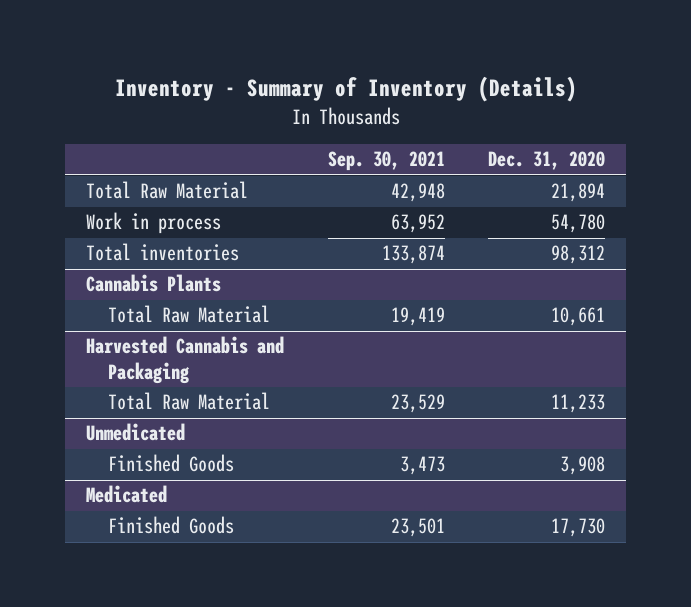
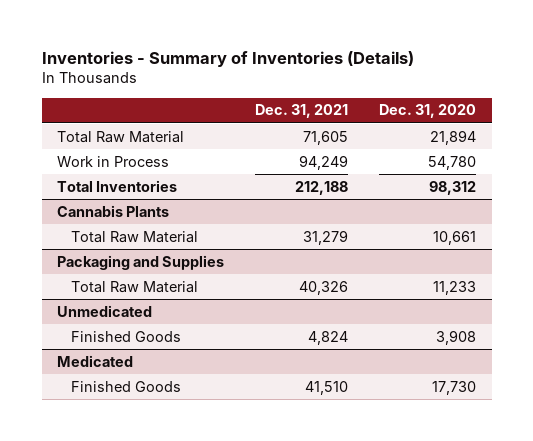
[114,76,577,103] Inventory - Summary of Inventory (Details) -> [41,50,414,67] Inventories - Summary of Inventories (Details)
[327,151,445,172] Sep. 30, 2021 -> none
none -> [255,104,349,119] Dec. 31, 2021
[86,212,222,235] Work in process -> [57,155,170,167] Work in Process
[86,243,240,262] Total inventories -> [57,179,178,192] Total Inventories
[86,336,285,384] Harvested Cannabis and Packaging -> none
none -> [57,254,225,270] Packaging and Supplies

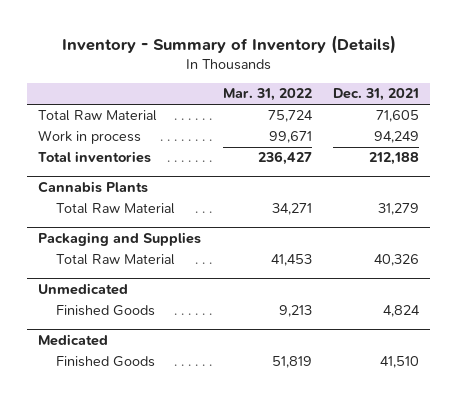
[41,50,414,67] Inventories - Summary of Inventories (Details) -> [61,34,396,54] Inventory - Summary of Inventory (Details)
[379,104,477,119] Dec. 31, 2020 -> none
none -> [222,88,312,102] Mar. 31, 2022
[57,155,170,167] Work in Process -> [38,130,142,145] Work in process
[57,179,178,192] Total Inventories -> [38,151,152,164] Total inventories

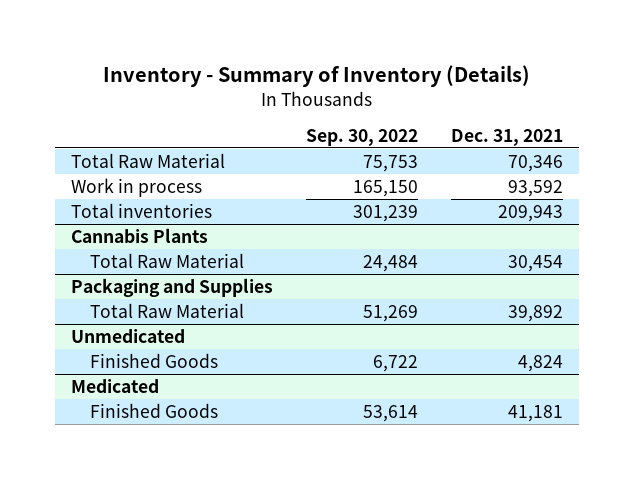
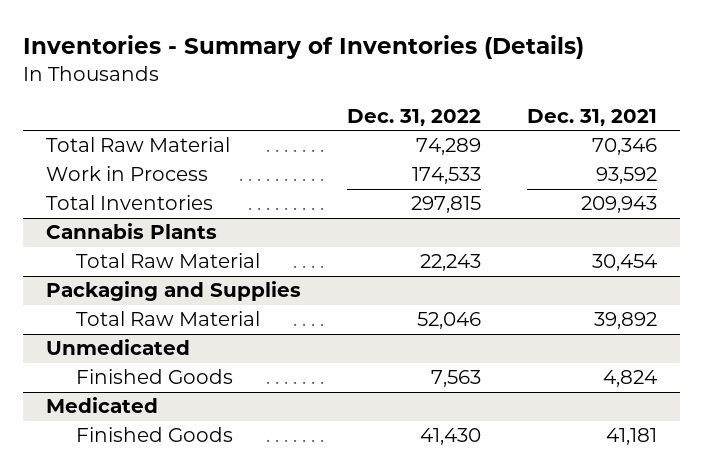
[102,65,530,88] Inventory - Summary of Inventory (Details) -> [22,35,584,60] Inventories - Summary of Inventories (Details)
[305,128,418,146] Sep. 30, 2022 -> none
none -> [346,108,481,126] Dec. 31, 2022
[71,177,203,197] Work in process -> [45,166,208,182] Work in Process
[71,202,213,218] Total inventories -> [45,195,213,211] Total Inventories

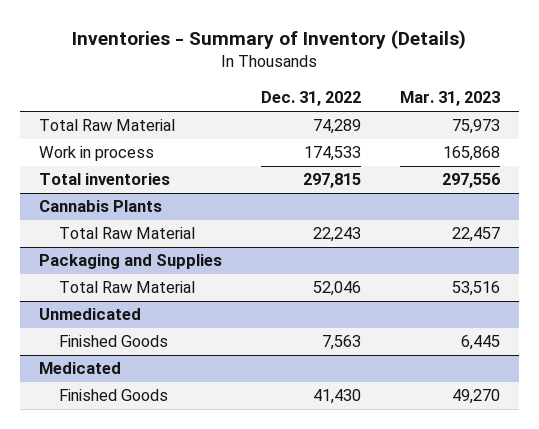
[22,35,584,60] Inventories - Summary of Inventories (Details) -> [72,30,467,50] Inventories - Summary of Inventory (Details)
[526,108,657,126] Dec. 31, 2021 -> none
none -> [399,91,500,107] Mar. 31, 2023
[45,166,208,182] Work in Process -> [39,146,155,162] Work in process
[45,195,213,211] Total Inventories -> [39,173,171,186] Total inventories

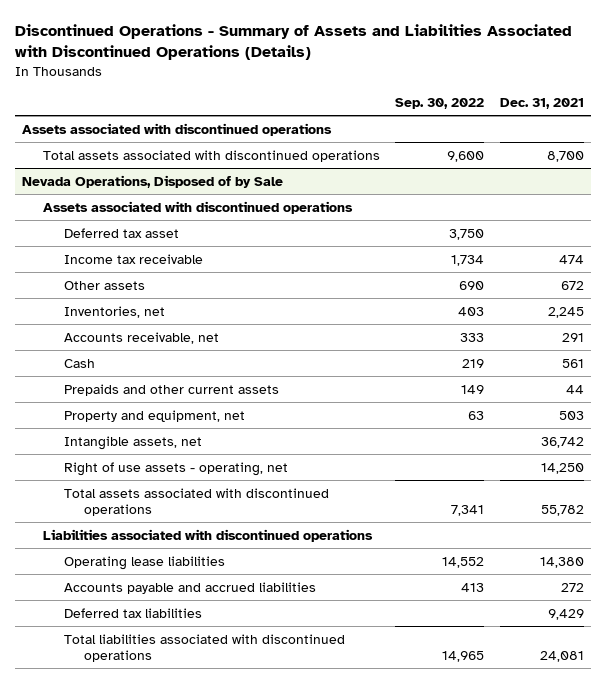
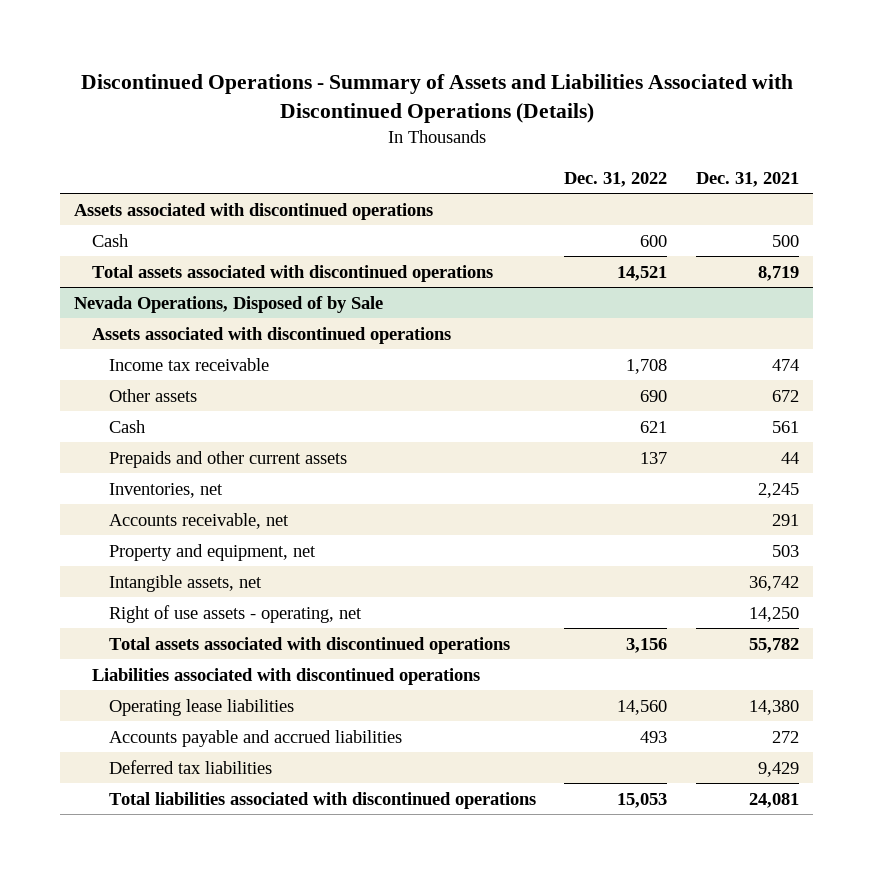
[395,98,485,110] Sep. 30, 2022 -> none
none -> [564,171,668,187] Dec. 31, 2022
none -> [91,233,128,247] Cash
[546,150,584,162] 8,700 -> [758,265,800,281] 8,719
[63,227,179,238] Deferred tax asset -> none
[63,305,165,318] Inventories, net -> [108,482,223,498] Inventories, net
[63,331,219,344] Accounts receivable, net -> [108,512,289,529] Accounts receivable, net

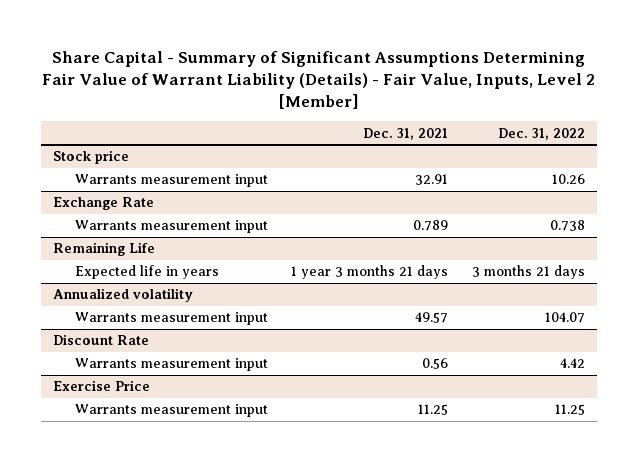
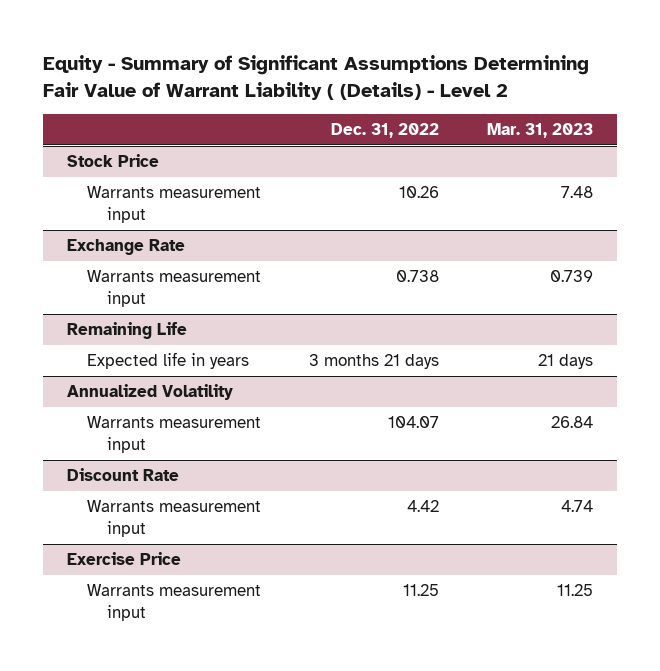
[41,50,595,109] Share Capital - Summary of Significant Assumptions Determining Fair Value of Warrant Liability (Details) - Fair Value, Inputs, Level 2 [Member] -> [43,54,590,100] Equity - Summary of Significant Assumptions Determining Fair Value of Warrant Liability ( (Details) - Level 2
[363,127,449,140] Dec. 31, 2021 -> none
none -> [487,123,594,139] Mar. 31, 2023
[52,150,129,165] Stock price -> [67,154,160,168] Stock Price
[52,288,193,303] Annualized volatility -> [67,384,234,401] Annualized Volatility

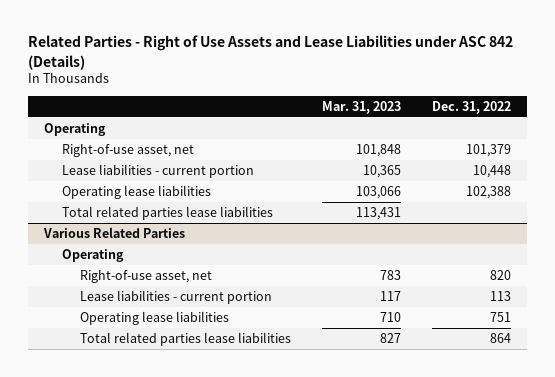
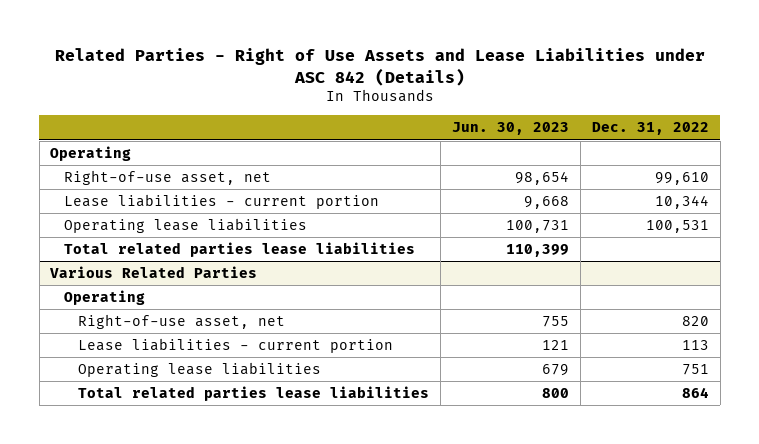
[322,100,402,114] Mar. 31, 2023 -> none
none -> [452,122,570,136] Jun. 30, 2023
[466,144,512,158] 101,379 -> [654,172,709,186] 99,610
[473,165,512,179] 10,448 -> [654,195,709,210] 10,344
[466,186,512,200] 102,388 -> [645,220,709,234] 100,531

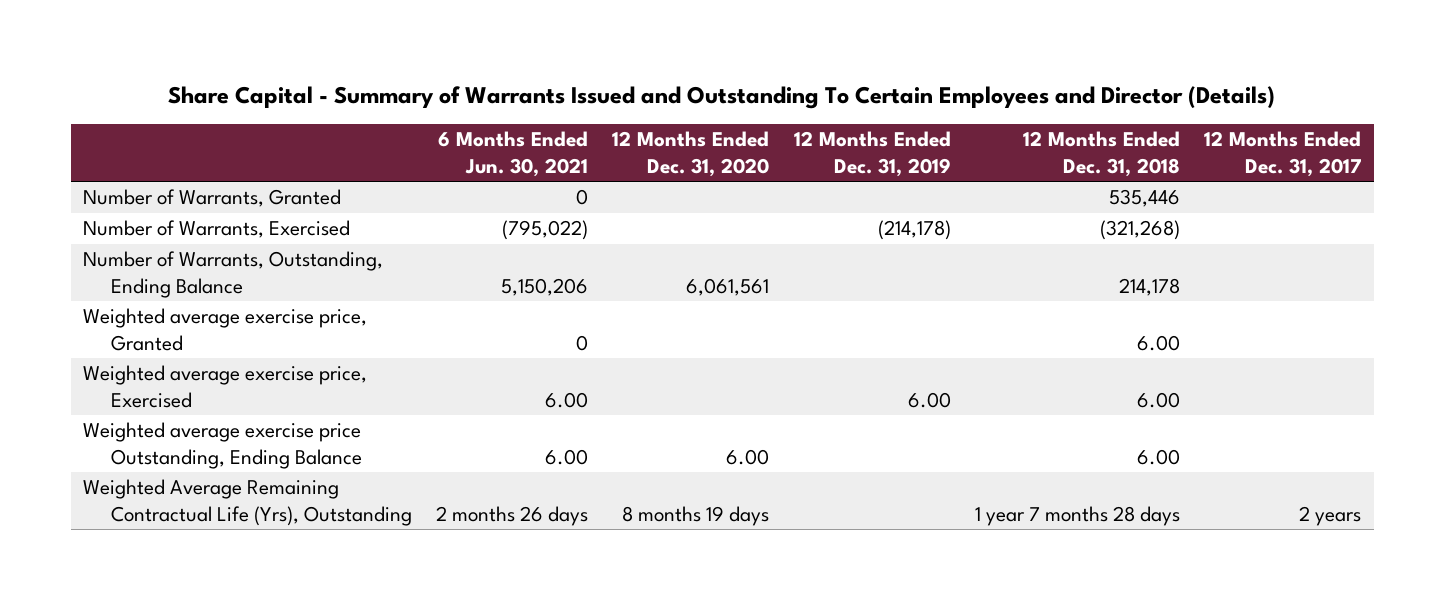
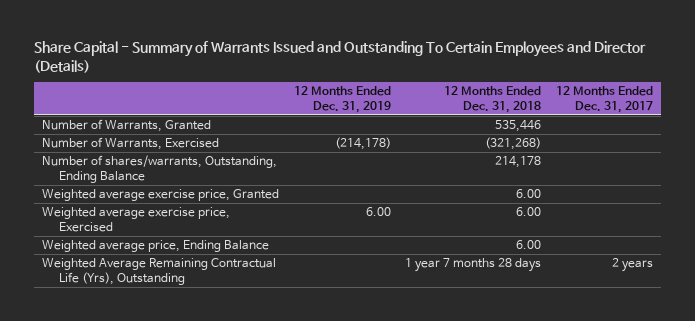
[437,131,588,177] 6 Months Ended Jun. 30, 2021 -> none
[612,131,770,177] 12 Months Ended Dec. 31, 2020 -> none
[83,251,384,298] Number of Warrants, Outstanding, Ending Balance -> [41,155,277,183] Number of shares/warrants, Outstanding, Ending Balance
[83,422,362,469] Weighted average exercise price Outstanding, Ending Balance -> [41,240,269,253] Weighted average price, Ending Balance

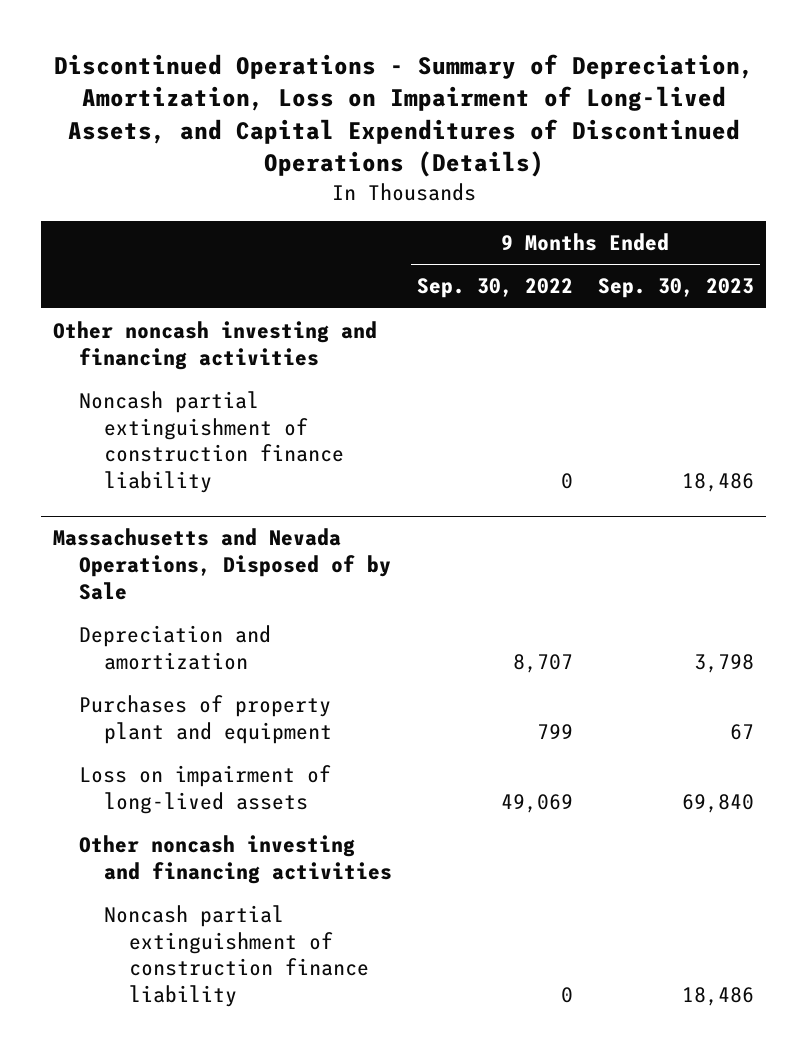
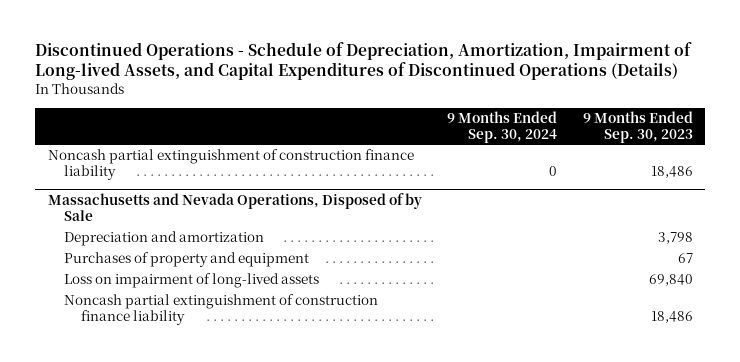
[53,53,754,178] Discontinued Operations - Summary of Depreciation, Amortization, Loss on Impairment of Long-lived Assets, and Capital Expenditures of Discontinued Operations (Details) -> [34,41,692,81] Discontinued Operations - Schedule of Depreciation, Amortization, Impairment of Long-lived Assets, and Capital Expenditures of Discontinued Operations (Details)
[416,278,573,299] Sep. 30, 2022 -> none
none -> [447,110,558,143] 9 Months Ended Sep. 30, 2024
[53,321,378,370] Other noncash investing and financing activities -> none
[78,695,332,744] Purchases of property plant and equipment -> [64,252,310,268] Purchases of property and equipment
[78,835,392,884] Other noncash investing and financing activities -> none

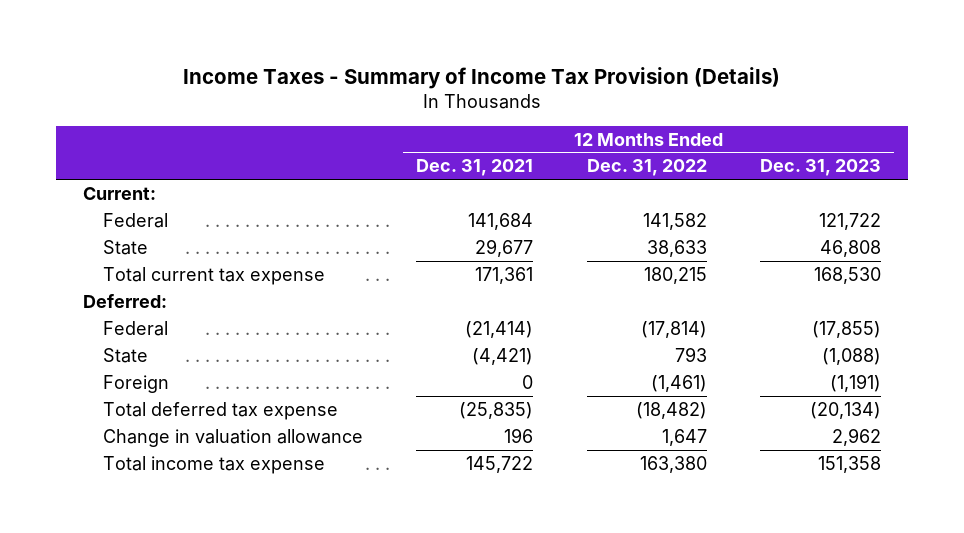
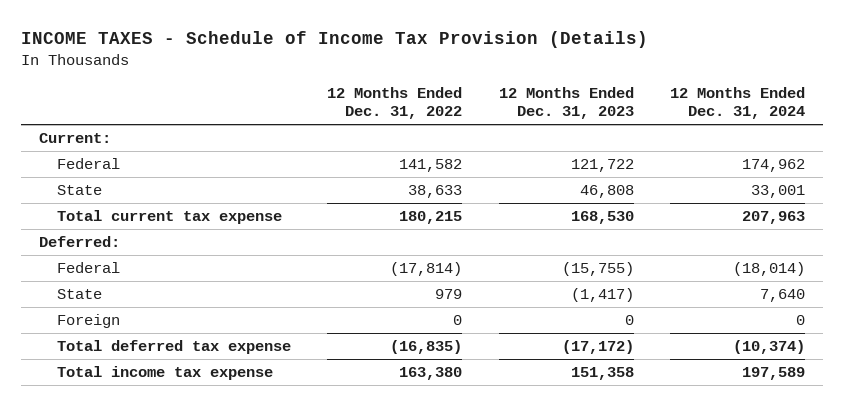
[183,67,781,90] Income Taxes - Summary of Income Tax Provision (Details) -> [20,31,648,49] INCOME TAXES - Schedule of Income Tax Provision (Details)
[416,159,534,177] Dec. 31, 2021 -> none
none -> [669,87,805,120] 12 Months Ended Dec. 31, 2024
[103,428,364,447] Change in valuation allowance -> none
[812,320,882,338] (17,855) -> [561,261,634,276] (15,755)
[674,346,707,362] 793 -> [435,288,463,299] 979
[822,347,882,365] (1,088) -> [570,287,634,302] (1,417)
[650,374,707,392] (1,461) -> [453,314,463,325] 0
[830,373,882,392] (1,191) -> [624,314,634,325] 0
[635,401,707,419] (18,482) -> [390,339,463,354] (16,835)
[810,401,882,419] (20,134) -> [561,339,634,354] (17,172)

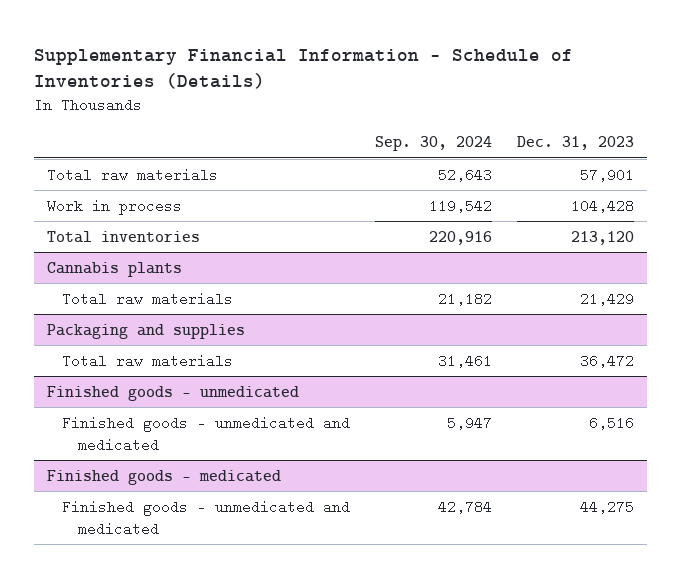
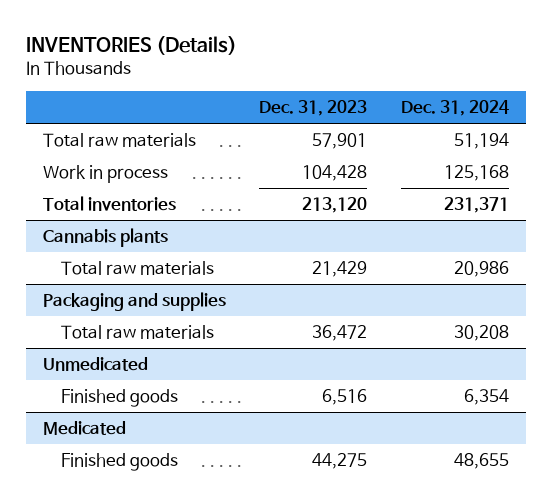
[34,48,574,89] Supplementary Financial Information - Schedule of Inventories (Details) -> [25,35,237,55] INVENTORIES (Details)
[375,136,493,152] Sep. 30, 2024 -> none
none -> [401,100,510,117] Dec. 31, 2024
[46,385,299,401] Finished goods - unmedicated -> [42,357,148,372] Unmedicated
[62,415,351,452] Finished goods - unmedicated and medicated -> [60,389,178,408] Finished goods
[46,469,281,485] Finished goods - medicated -> [42,421,126,436] Medicated
[62,499,351,536] Finished goods - unmedicated and medicated -> [60,453,178,472] Finished goods

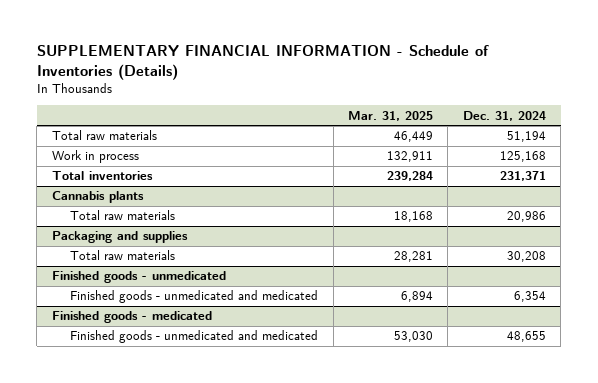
[25,35,237,55] INVENTORIES (Details) -> [36,45,489,80] SUPPLEMENTARY FINANCIAL INFORMATION - Schedule of Inventories (Details)
[259,100,368,117] Dec. 31, 2023 -> none
none -> [348,110,434,121] Mar. 31, 2025
[42,357,148,372] Unmedicated -> [51,271,226,284] Finished goods - unmedicated
[60,389,178,408] Finished goods -> [70,290,319,304] Finished goods - unmedicated and medicated
[42,421,126,436] Medicated -> [51,311,212,324] Finished goods - medicated
[60,453,178,472] Finished goods -> [70,330,319,344] Finished goods - unmedicated and medicated

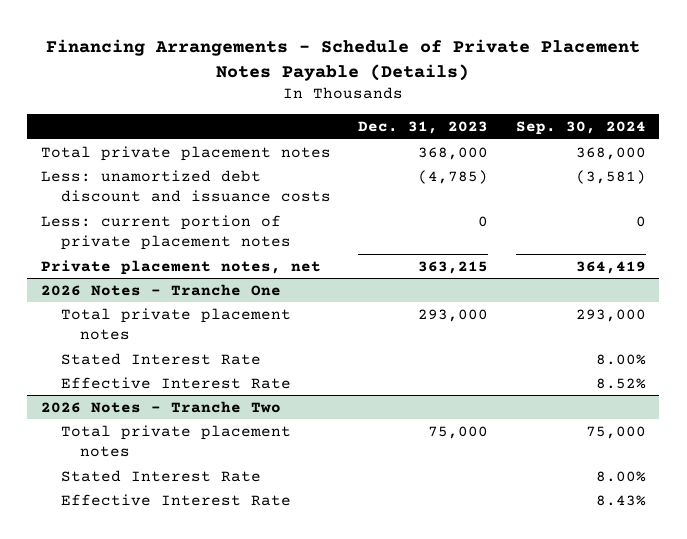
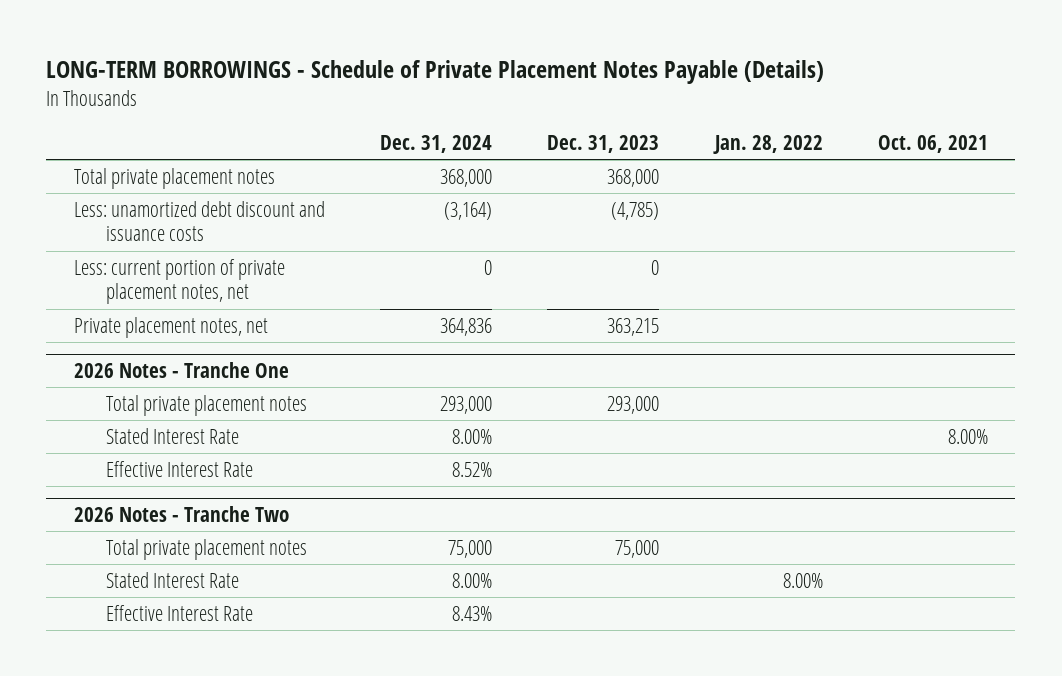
[46,39,641,81] Financing Arrangements - Schedule of Private Placement Notes Payable (Details) -> [46,60,825,85] LONG-TERM BORROWINGS - Schedule of Private Placement Notes Payable (Details)
[515,121,646,136] Sep. 30, 2024 -> none
none -> [380,135,493,154] Dec. 31, 2024
none -> [712,135,823,155] Jan. 28, 2022
none -> [877,135,988,154] Oct. 06, 2021
[41,214,291,251] Less: current portion of private placement notes -> [73,258,285,305] Less: current portion of private placement notes, net

